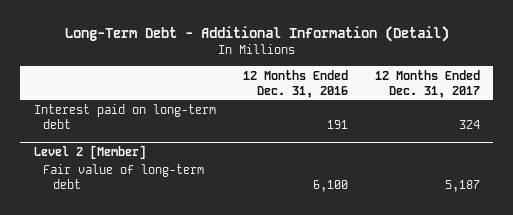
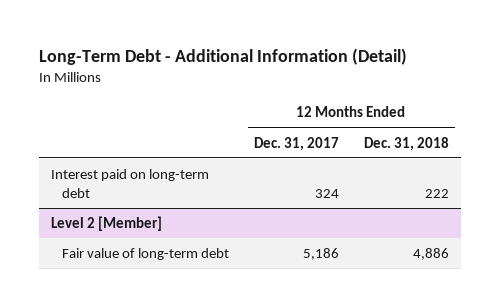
[242,69,348,98] 12 Months Ended Dec. 31, 2016 -> none
none -> [363,136,449,151] Dec. 31, 2018
[444,180,480,193] 5,187 -> [302,248,339,261] 5,186

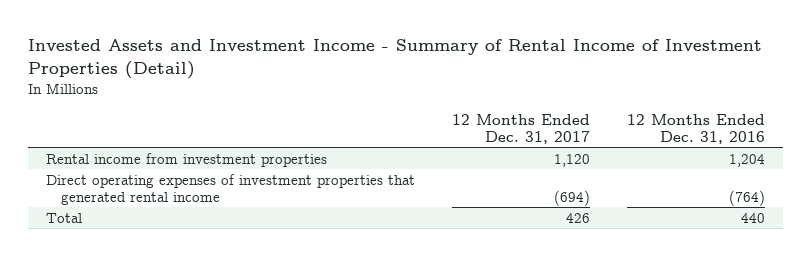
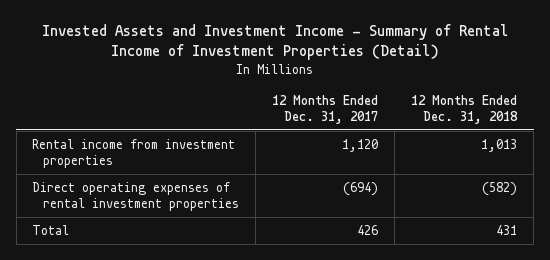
[626,113,765,144] 12 Months Ended Dec. 31, 2016 -> none
none -> [411,94,519,125] 12 Months Ended Dec. 31, 2018
[46,173,416,205] Direct operating expenses of investment properties that generated rental income -> [32,181,240,212] Direct operating expenses of rental investment properties

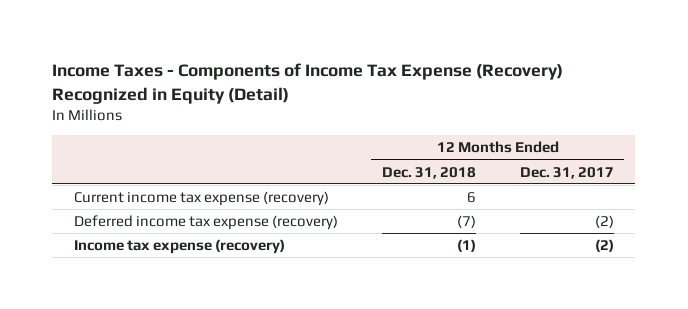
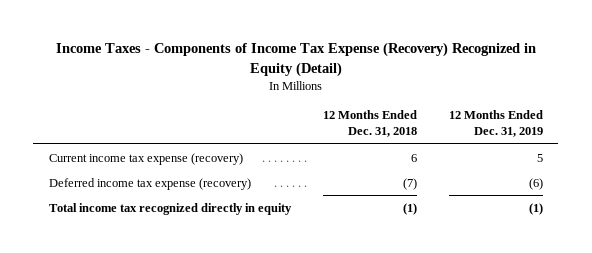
[519,166,614,179] Dec. 31, 2017 -> none
none -> [448,110,543,137] 12 Months Ended Dec. 31, 2019
[74,239,286,255] Income tax expense (recovery) -> [49,202,293,215] Total income tax recognized directly in equity

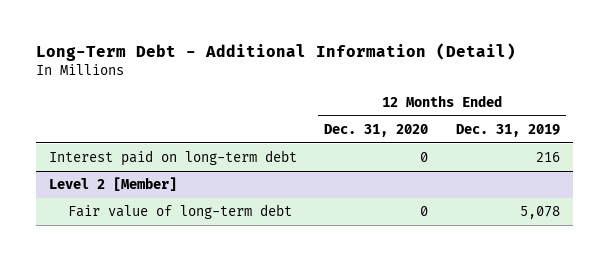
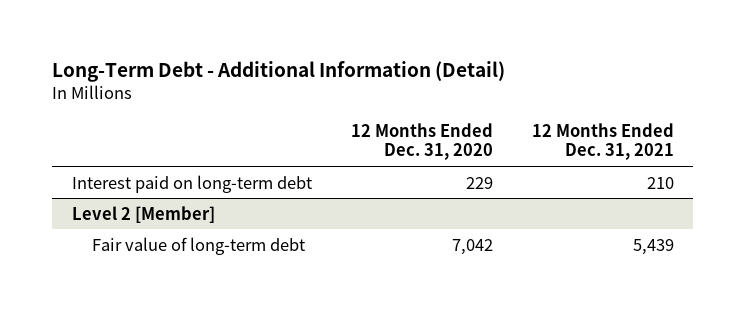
[455,123,560,137] Dec. 31, 2019 -> none
none -> [531,123,674,161] 12 Months Ended Dec. 31, 2021
[420,152,429,163] 0 -> [465,176,493,189] 229
[420,206,429,217] 0 -> [451,238,493,255] 7,042

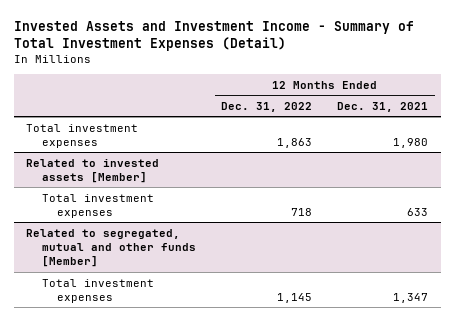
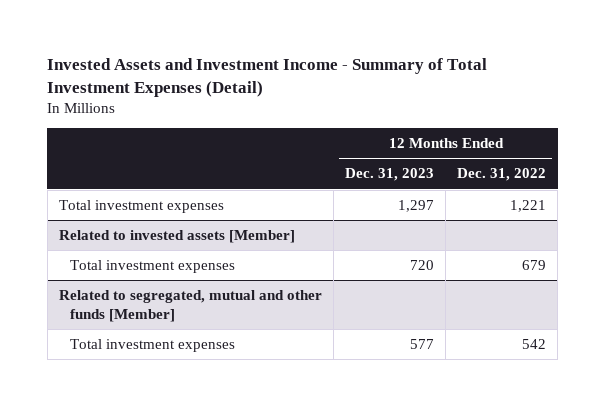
[337,101,429,112] Dec. 31, 2021 -> none
none -> [345,168,435,182] Dec. 31, 2023
[276,137,312,148] 1,863 -> [510,199,547,212] 1,221
[290,207,312,216] 718 -> [522,259,547,270] 679
[276,292,312,303] 1,145 -> [522,338,547,349] 542

